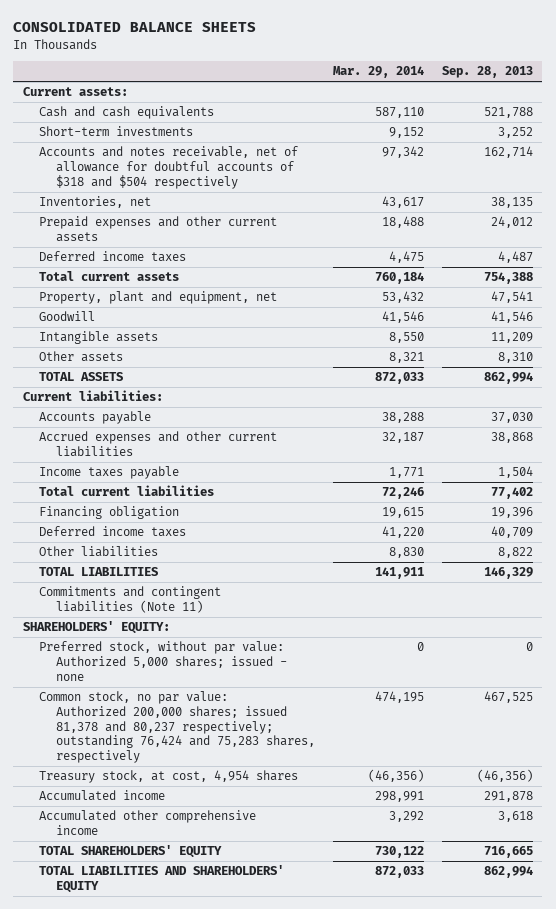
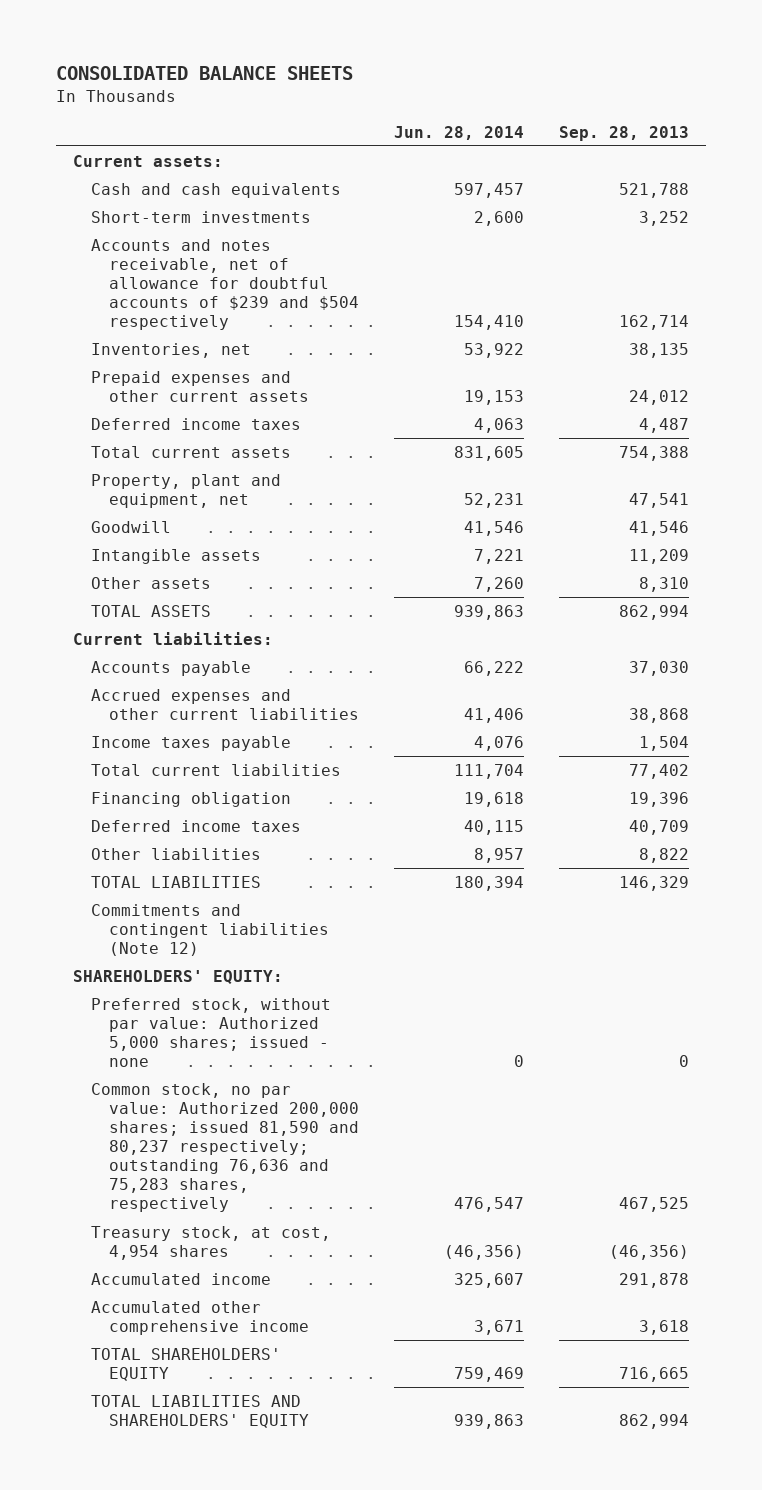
[332,66,424,79] Mar. 29, 2014 -> none
none -> [393,125,524,140] Jun. 28, 2014
[39,146,299,189] Accounts and notes receivable, net of allowance for doubtful accounts of $318 and $504 respectively -> [90,238,359,331] Accounts and notes receivable, net of allowance for doubtful accounts of $239 and $504 respectively
[39,586,222,614] Commitments and contingent liabilities (Note 11) -> [90,903,329,957] Commitments and contingent liabilities (Note 12)
[39,691,315,764] Common stock, no par value: Authorized 200,000 shares; issued 81,378 and 80,237 respectively; outstanding 76,424 and 75,283 shares, respectively -> [90,1082,359,1213] Common stock, no par value: Authorized 200,000 shares; issued 81,590 and 80,237 respectively; outstanding 76,636 and 75,283 shares, respectively

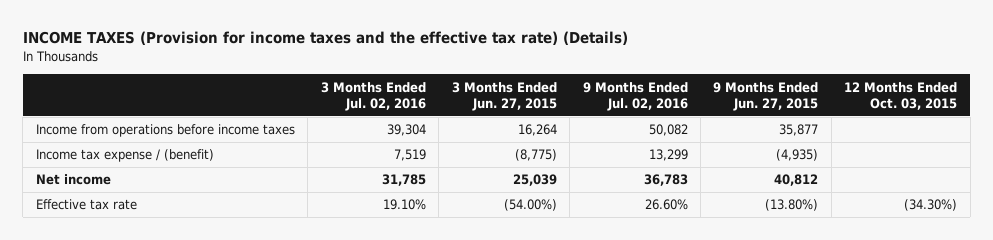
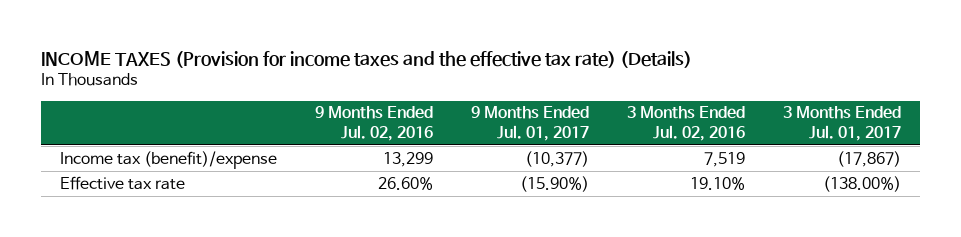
[451,81,557,111] 3 Months Ended Jun. 27, 2015 -> none
[713,81,819,111] 9 Months Ended Jun. 27, 2015 -> none
[844,81,958,110] 12 Months Ended Oct. 03, 2015 -> none
none -> [470,106,589,141] 9 Months Ended Jul. 01, 2017
none -> [782,106,901,141] 3 Months Ended Jul. 01, 2017
[35,124,295,138] Income from operations before income taxes -> none
[35,174,111,186] Net income -> none
[35,149,214,163] Income tax expense / (benefit) -> [59,150,277,169] Income tax (benefit)/expense

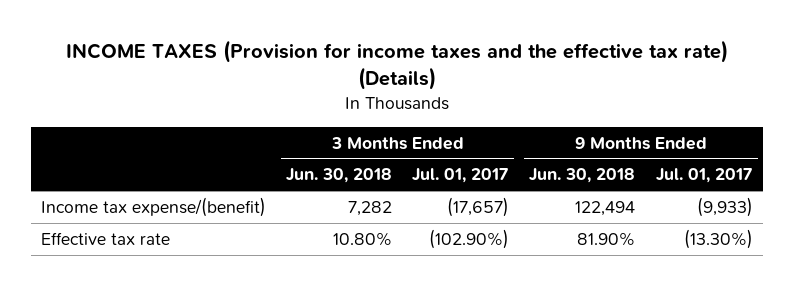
[314,106,433,141] 9 Months Ended Jul. 02, 2016 -> none
[626,106,745,141] 3 Months Ended Jul. 02, 2016 -> none
none -> [285,168,392,184] Jun. 30, 2018
none -> [529,168,636,184] Jun. 30, 2018
[59,150,277,169] Income tax (benefit)/expense -> [40,196,266,217] Income tax expense/(benefit)
[524,150,589,167] (10,377) -> [696,196,753,217] (9,933)
[836,150,901,167] (17,867) -> [447,196,510,217] (17,657)
[519,175,589,192] (15.90%) -> [683,228,753,249] (13.30%)
[822,175,901,192] (138.00%) -> [429,228,510,249] (102.90%)

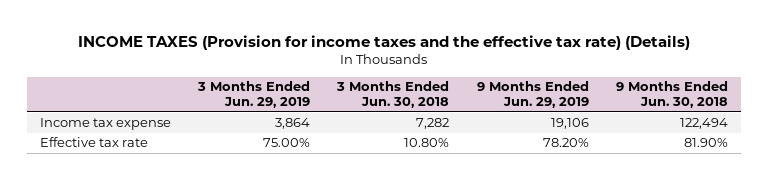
[412,168,510,184] Jul. 01, 2017 -> none
[655,168,753,184] Jul. 01, 2017 -> none
none -> [197,81,311,109] 3 Months Ended Jun. 29, 2019
none -> [476,81,589,109] 9 Months Ended Jun. 29, 2019
[40,196,266,217] Income tax expense/(benefit) -> [40,118,172,131] Income tax expense

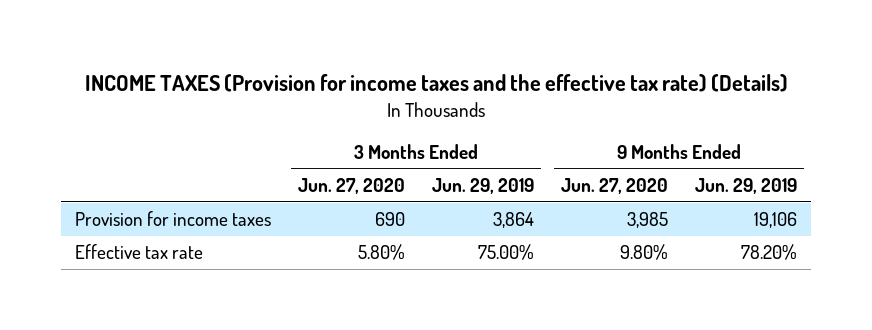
[336,81,450,109] 3 Months Ended Jun. 30, 2018 -> none
[615,81,728,109] 9 Months Ended Jun. 30, 2018 -> none
none -> [297,178,405,195] Jun. 27, 2020
none -> [561,178,669,195] Jun. 27, 2020
[40,118,172,131] Income tax expense -> [74,211,271,227] Provision for income taxes

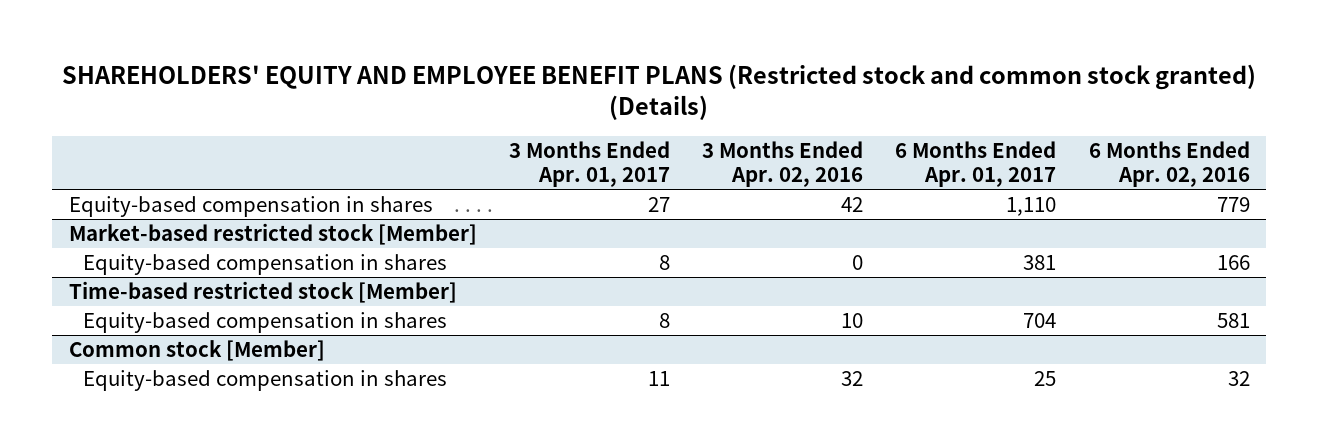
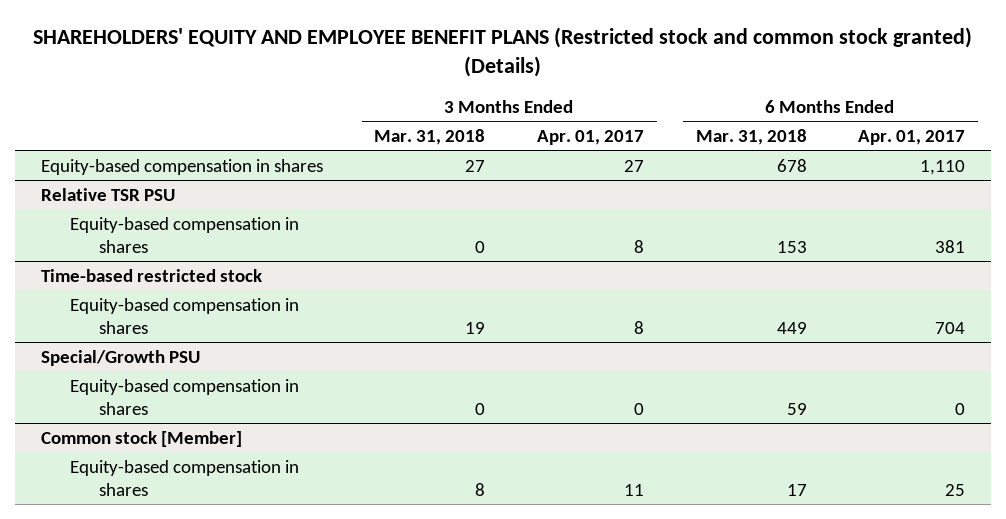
[702,140,864,187] 3 Months Ended Apr. 02, 2016 -> none
[1088,140,1250,187] 6 Months Ended Apr. 02, 2016 -> none
none -> [374,128,486,145] Mar. 31, 2018
none -> [695,128,807,145] Mar. 31, 2018
[68,223,477,246] Market-based restricted stock [Member] -> none
none -> [40,187,175,201] Relative TSR PSU
[68,281,457,304] Time-based restricted stock [Member] -> [40,268,262,282] Time-based restricted stock
none -> [40,349,200,366] Special/Growth PSU
none -> [70,378,300,415] Equity-based compensation in shares

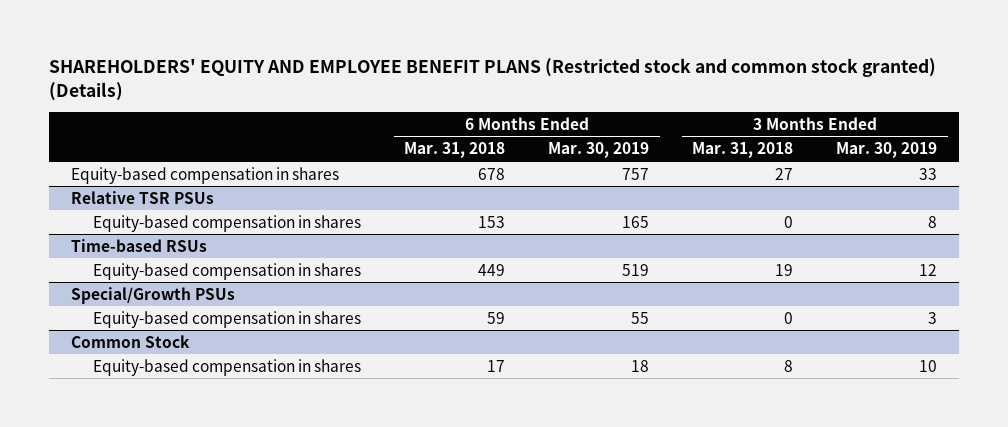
[537,129,645,145] Apr. 01, 2017 -> none
[858,129,966,145] Apr. 01, 2017 -> none
none -> [548,142,650,159] Mar. 30, 2019
none -> [836,142,938,159] Mar. 30, 2019
[40,187,175,201] Relative TSR PSU -> [70,190,214,204] Relative TSR PSUs
[40,268,262,282] Time-based restricted stock -> none
none -> [70,238,207,252] Time-based RSUs
[40,349,200,366] Special/Growth PSU -> [70,286,235,304] Special/Growth PSUs
[40,430,242,447] Common stock [Member] -> [70,334,190,348] Common Stock

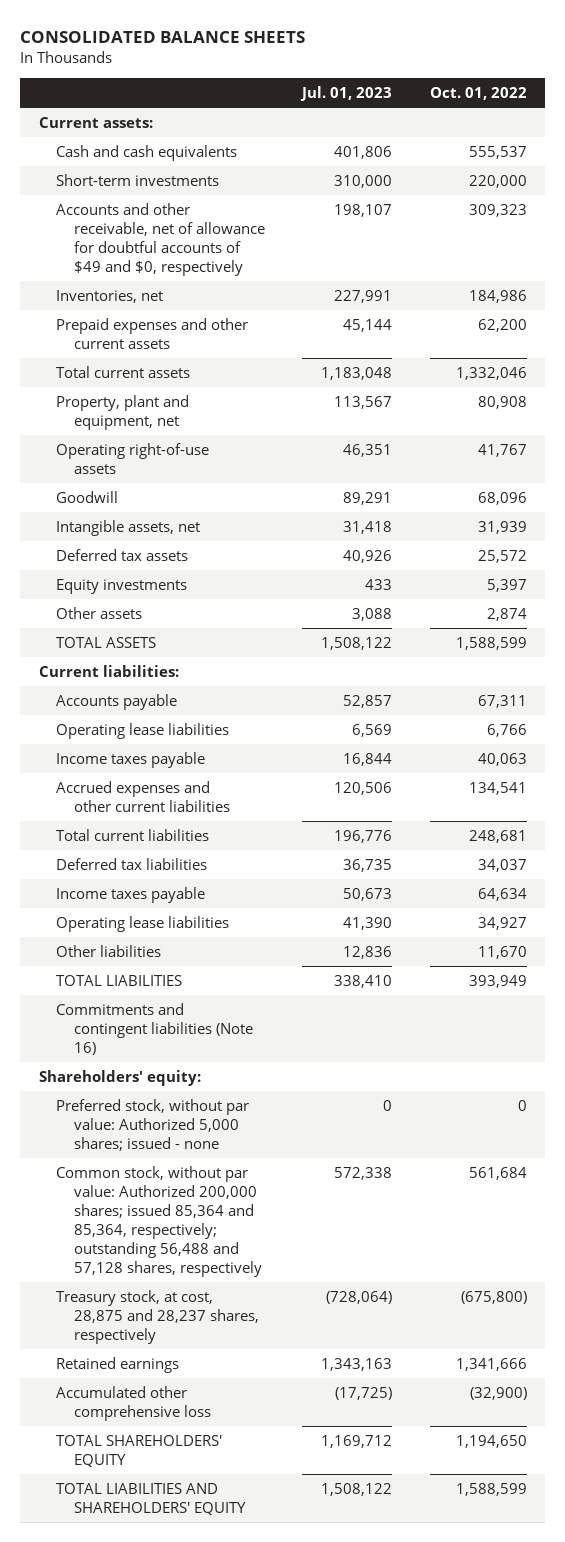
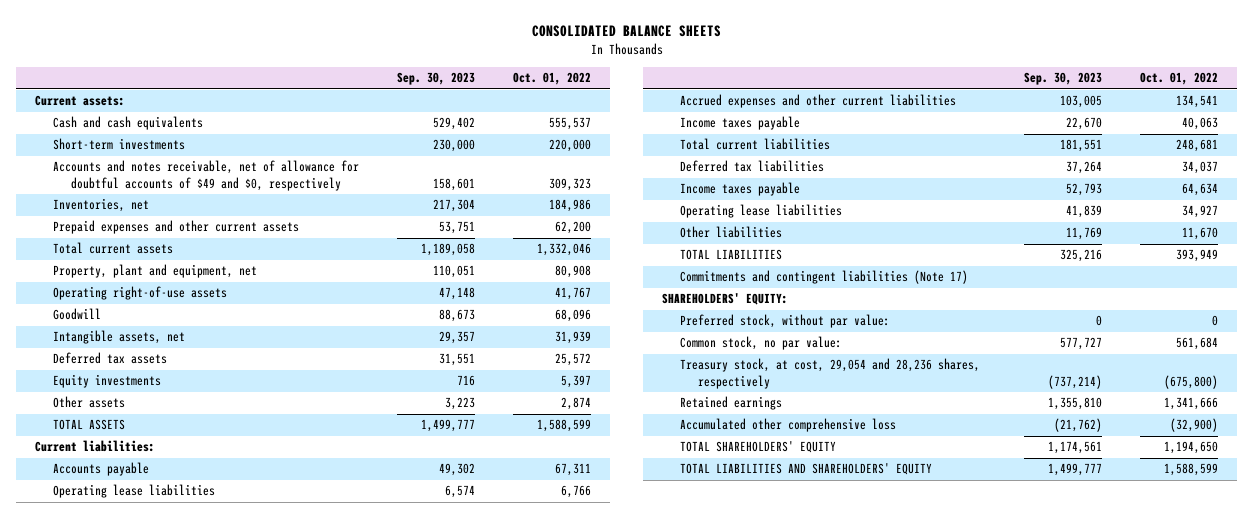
[300,86,393,102] Jul. 01, 2023 -> none
none -> [397,72,476,86] Sep. 30, 2023
[56,202,265,277] Accounts and other receivable, net of allowance for doubtful accounts of $49 and $0, respectively -> [53,160,360,191] Accounts and notes receivable, net of allowance for doubtful accounts of $49 and $0, respectively
[56,751,206,768] Income taxes payable -> [680,116,801,131] Income taxes payable
[56,1002,253,1056] Commitments and contingent liabilities (Note 16) -> [680,270,969,285] Commitments and contingent liabilities (Note 17)
[38,1069,201,1086] Shareholders' equity: -> [662,293,789,306] SHAREHOLDERS' EQUITY:
[56,1098,250,1152] Preferred stock, without par value: Authorized 5,000 shares; issued - none -> [680,314,891,329] Preferred stock, without par value:
[56,1165,262,1278] Common stock, without par value: Authorized 200,000 shares; issued 85,364 and 85,364, respectively; outstanding 56,488 and 57,128 shares, respectively -> [680,336,843,351] Common stock, no par value:
[56,1289,259,1345] Treasury stock, at cost, 28,875 and 28,237 shares, respectively -> [680,358,981,389] Treasury stock, at cost, 29,054 and 28,236 shares, respectively

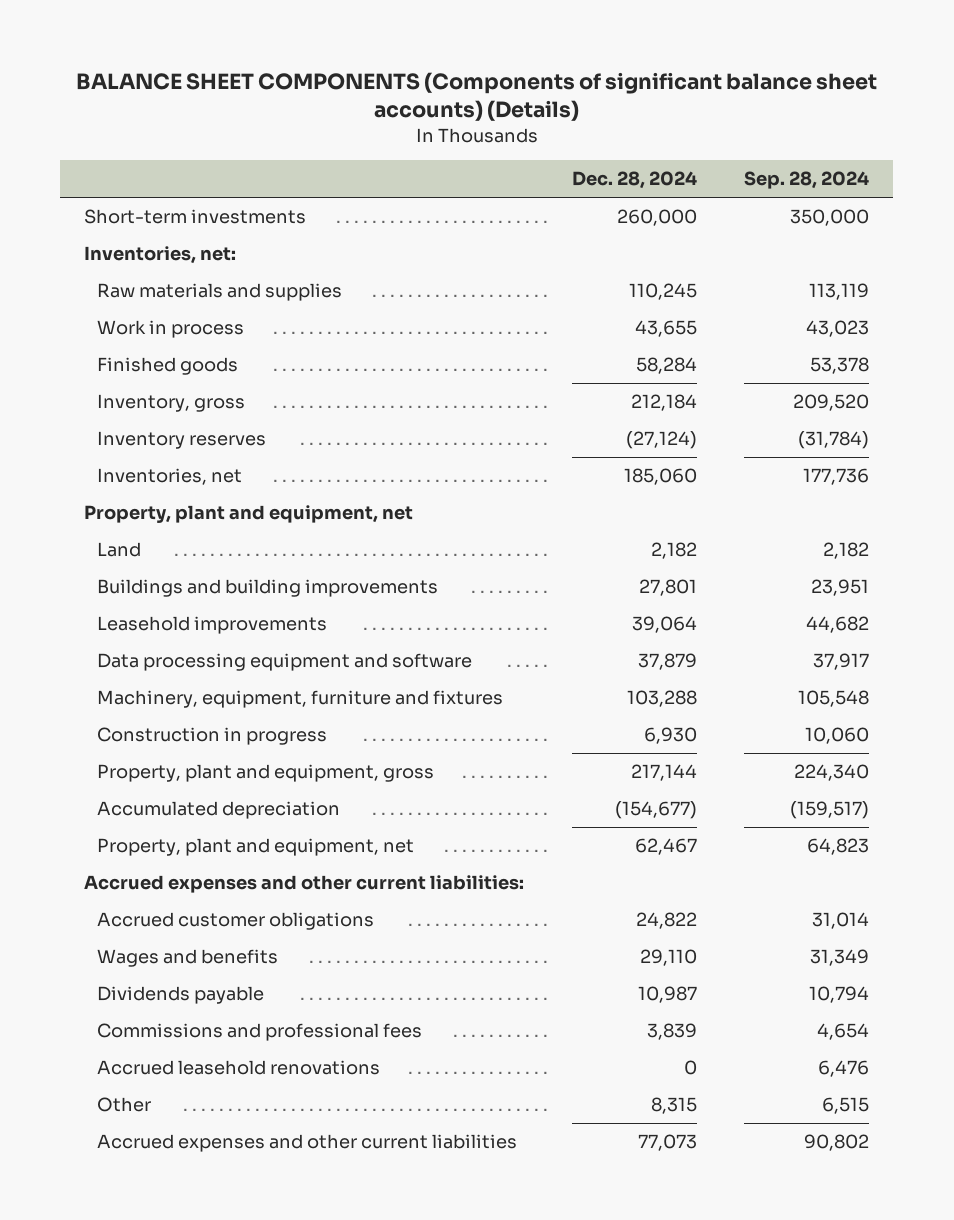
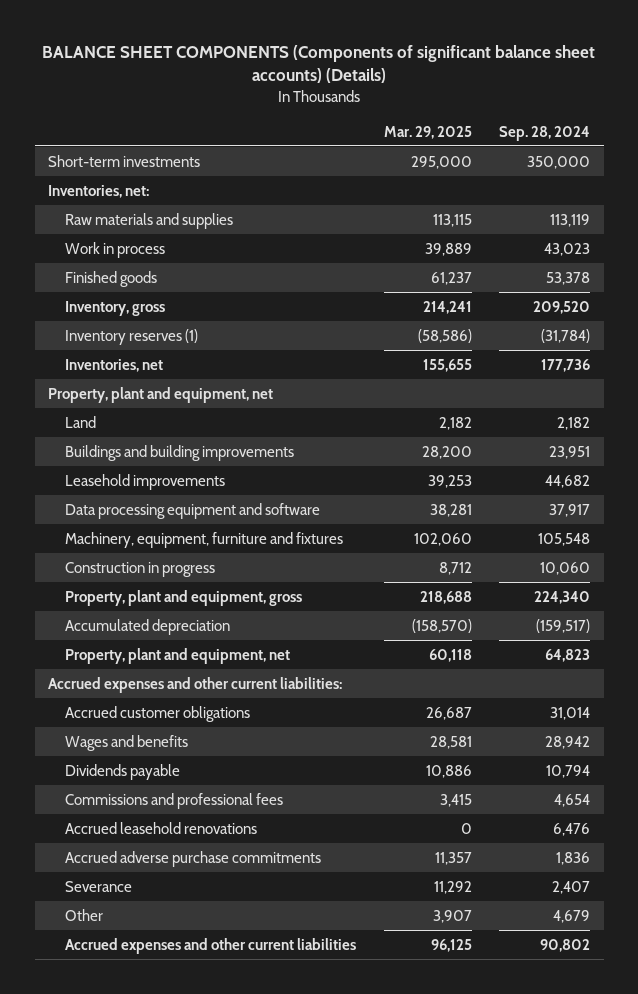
[571,171,697,190] Dec. 28, 2024 -> none
none -> [383,125,472,139] Mar. 29, 2025
[96,431,266,450] Inventory reserves -> [65,328,199,345] Inventory reserves (1)
[810,949,870,967] 31,349 -> [544,735,590,749] 28,942
none -> [65,850,322,867] Accrued adverse purchase commitments
none -> [65,880,133,892] Severance
[822,1097,870,1115] 6,515 -> [552,909,590,923] 4,679

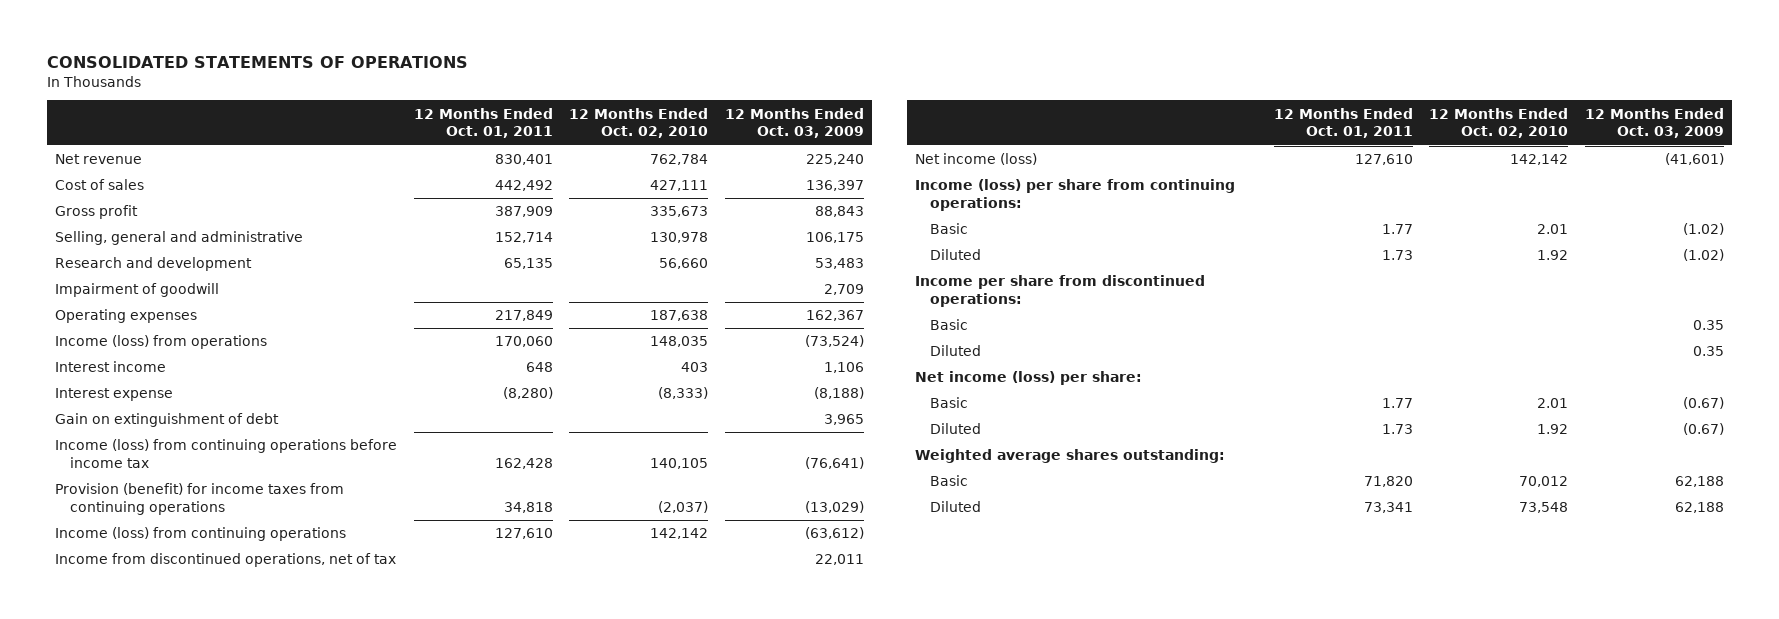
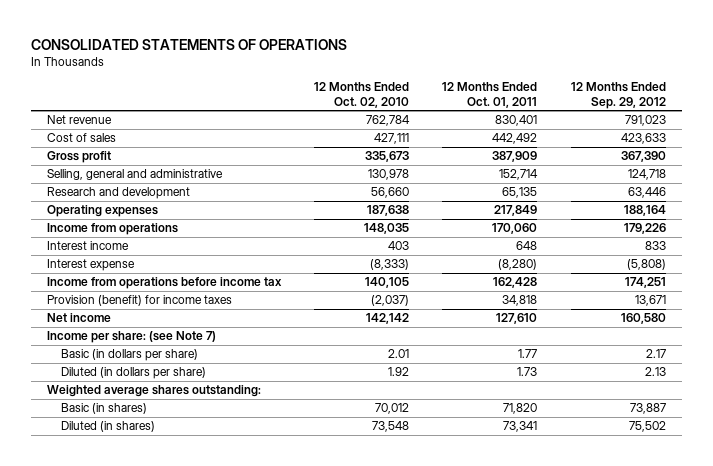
[724,107,864,139] 12 Months Ended Oct. 03, 2009 -> none
none -> [570,82,666,109] 12 Months Ended Sep. 29, 2012
[54,283,219,298] Impairment of goodwill -> none
[54,335,267,350] Income (loss) from operations -> [47,223,179,236] Income from operations
[54,413,279,428] Gain on extinguishment of debt -> none
[54,527,346,542] Income (loss) from continuing operations -> none
[54,553,396,568] Income from discontinued operations, net of tax -> none
[915,179,1236,211] Income (loss) per share from continuing operations: -> none
[929,223,968,235] Basic -> none
[929,249,981,261] Diluted -> none
[915,275,1206,307] Income per share from discontinued operations: -> none
[929,319,968,331] Basic -> none
[929,345,981,357] Diluted -> none
[54,439,397,468] Income (loss) from continuing operations before income tax -> [47,277,283,290] Income from operations before income tax
[54,483,344,515] Provision (benefit) for income taxes from continuing operations -> [47,295,233,307] Provision (benefit) for income taxes
[915,153,1038,166] Net income (loss) -> [47,313,112,323] Net income
[915,371,1143,386] Net income (loss) per share: -> [47,331,217,344] Income per share: (see Note 7)
[929,397,968,409] Basic -> [60,349,198,362] Basic (in dollars per share)
[929,423,981,435] Diluted -> [60,367,206,380] Diluted (in dollars per share)
[929,475,968,487] Basic -> [60,403,147,415] Basic (in shares)
[929,501,981,513] Diluted -> [60,421,155,433] Diluted (in shares)

